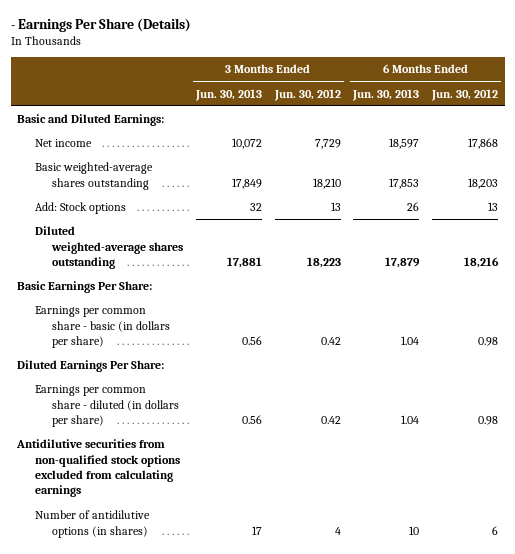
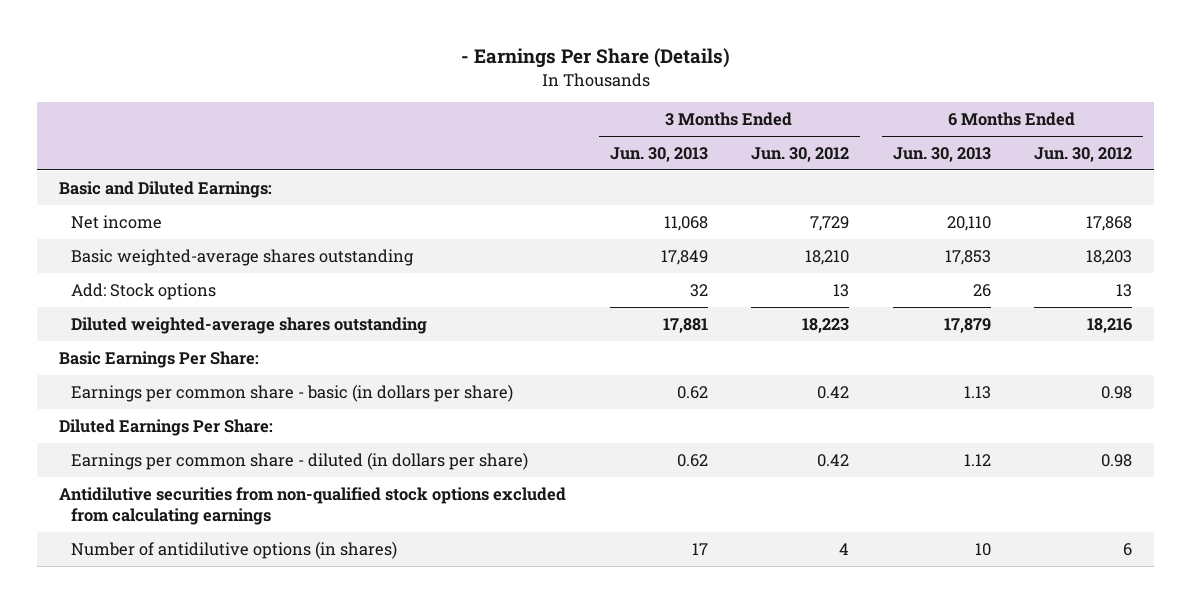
[231,138,262,150] 10,072 -> [663,215,708,231] 11,068
[389,138,420,150] 18,597 -> [946,215,991,231] 20,110
[241,336,262,346] 0.56 -> [676,385,708,399] 0.62
[401,336,420,346] 1.04 -> [963,385,991,399] 1.13
[241,415,262,425] 0.56 -> [676,453,708,467] 0.62
[401,415,420,425] 1.04 -> [963,453,991,466] 1.12

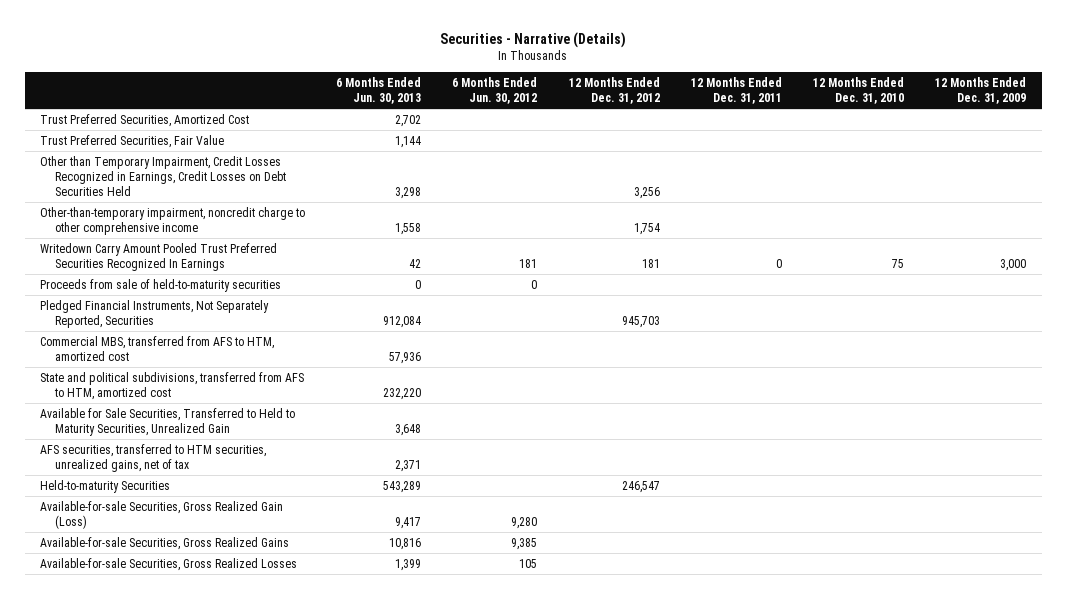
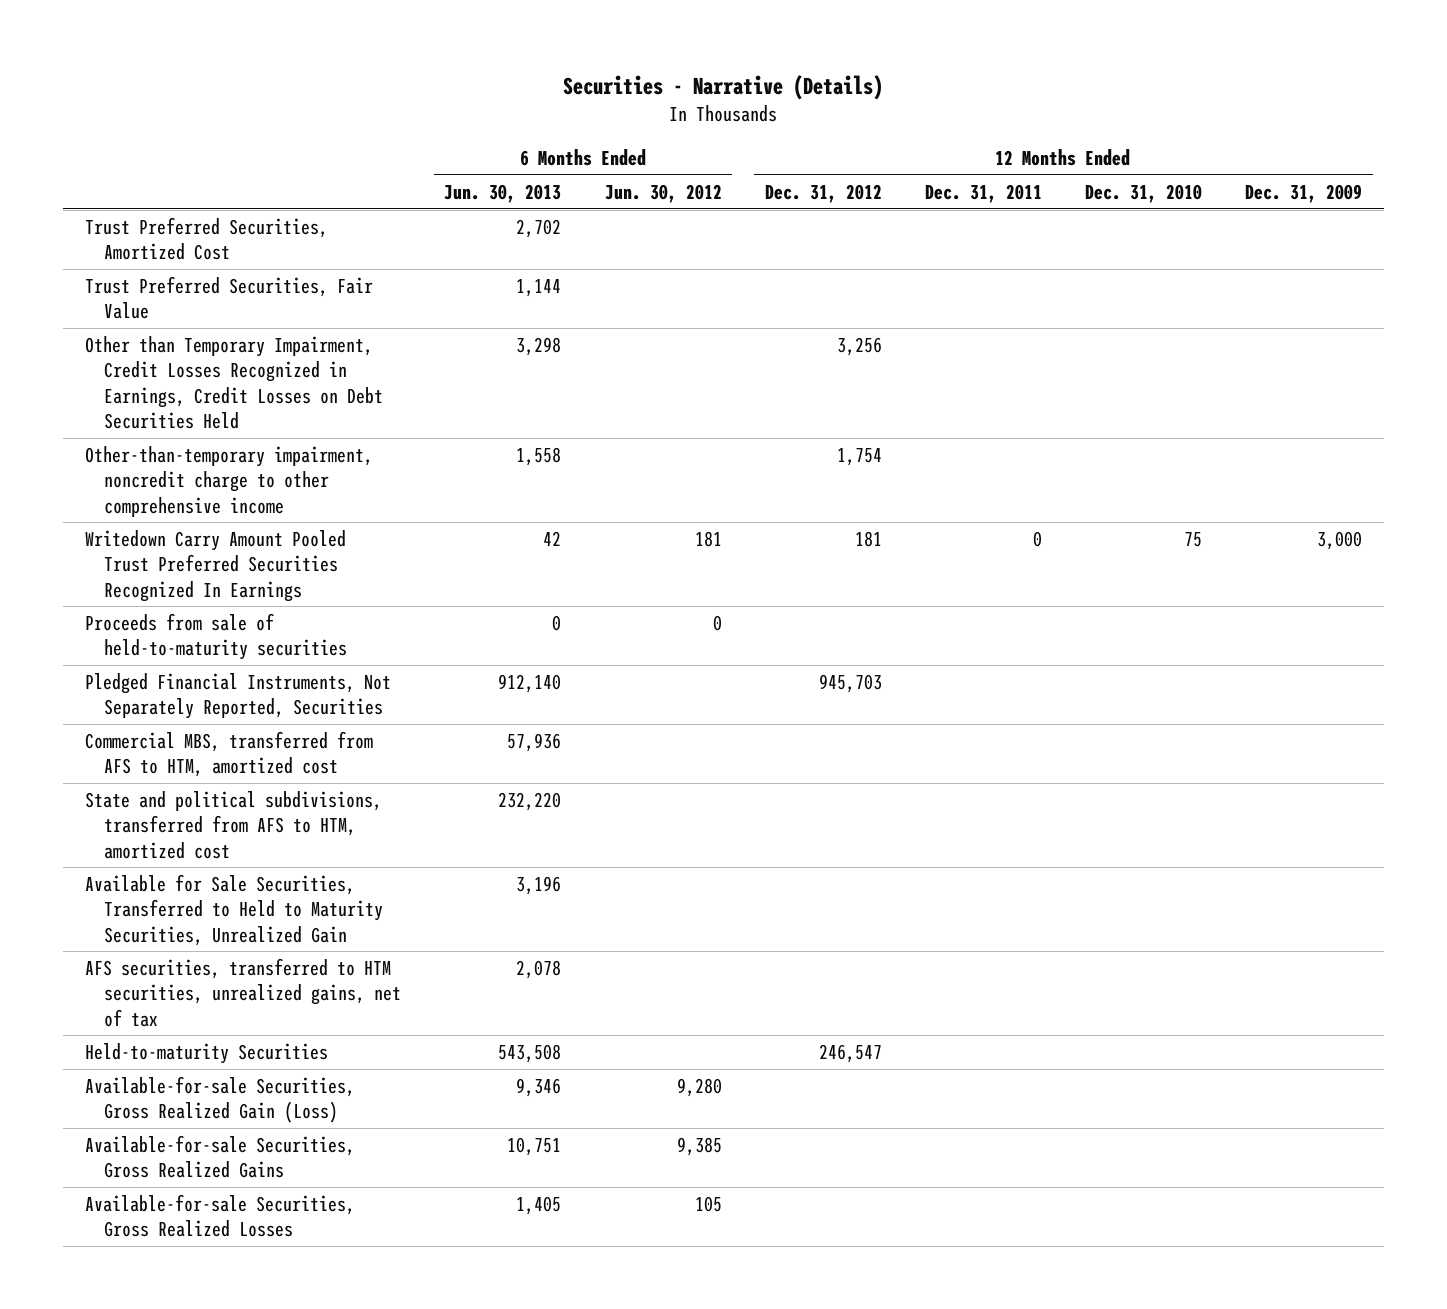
[383,315,422,328] 912,084 -> [498,673,562,693] 912,140
[395,423,422,436] 3,648 -> [516,875,562,895] 3,196
[395,459,422,472] 2,371 -> [516,959,562,979] 2,078
[383,481,422,494] 543,289 -> [498,1043,562,1063] 543,508
[395,516,422,529] 9,417 -> [516,1077,562,1097] 9,346
[389,538,422,551] 10,816 -> [507,1136,562,1156] 10,751
[395,559,422,572] 1,399 -> [516,1195,562,1215] 1,405

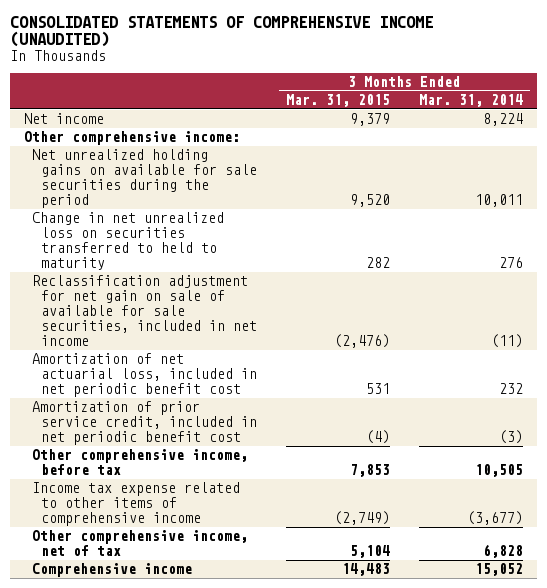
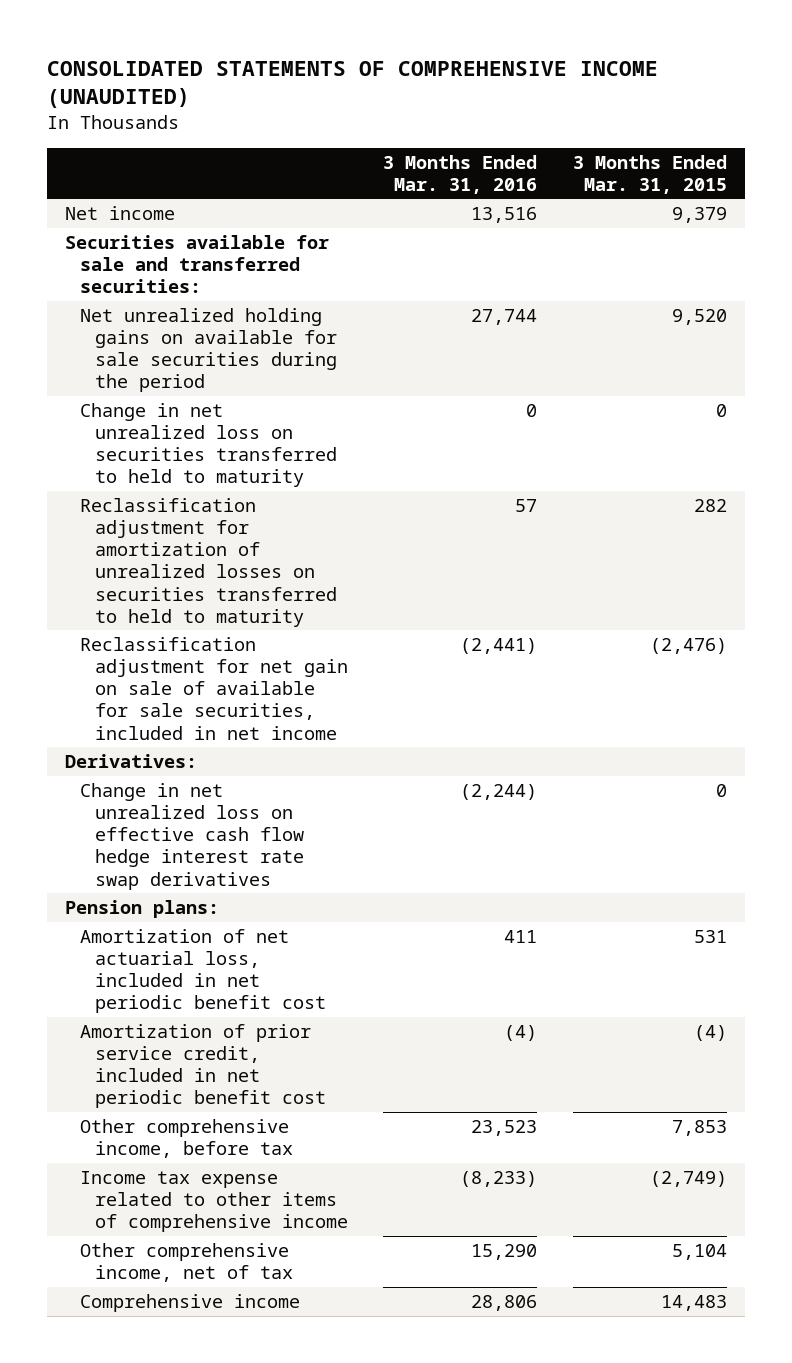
[418,93,523,107] Mar. 31, 2014 -> none
none -> [383,154,538,194] 3 Months Ended Mar. 31, 2016
[24,131,241,146] Other comprehensive income: -> none
none -> [65,234,330,294] Securities available for sale and transferred securities:
[365,257,390,269] 282 -> [716,403,728,417] 0
none -> [79,497,337,627] Reclassification adjustment for amortization of unrealized losses on securities transferred to held to maturity
none -> [65,753,198,768] Derivatives:
none -> [79,782,304,890] Change in net unrealized loss on effective cash flow hedge interest rate swap derivatives
none -> [65,899,220,918] Pension plans:

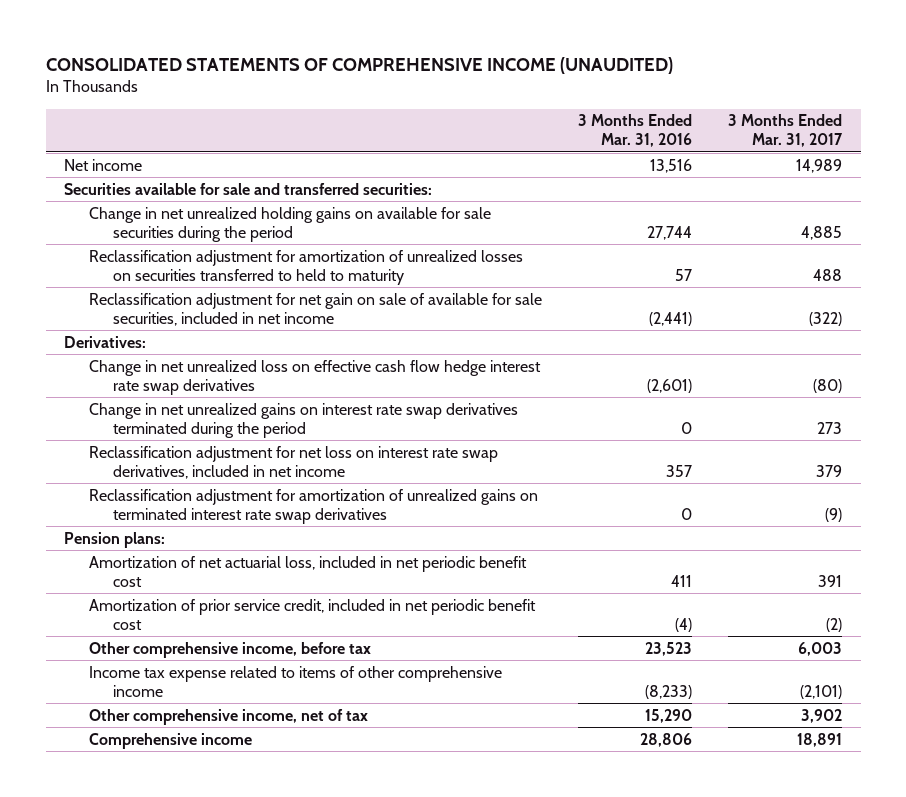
[573,154,728,194] 3 Months Ended Mar. 31, 2015 -> none
none -> [728,114,844,148] 3 Months Ended Mar. 31, 2017
[79,402,337,488] Change in net unrealized loss on securities transferred to held to maturity -> none
[79,307,337,393] Net unrealized holding gains on available for sale securities during the period -> [88,206,491,242] Change in net unrealized holding gains on available for sale securities during the period
[460,783,538,800] (2,244) -> [646,378,692,393] (2,601)
none -> [88,402,518,438] Change in net unrealized gains on interest rate swap derivatives terminated during the period
none -> [88,445,498,479] Reclassification adjustment for net loss on interest rate swap derivatives, included in net income
none -> [88,488,538,524] Reclassification adjustment for amortization of unrealized gains on terminated interest rate swap derivatives
[79,1170,348,1233] Income tax expense related to other items of comprehensive income -> [88,665,502,697] Income tax expense related to items of other comprehensive income

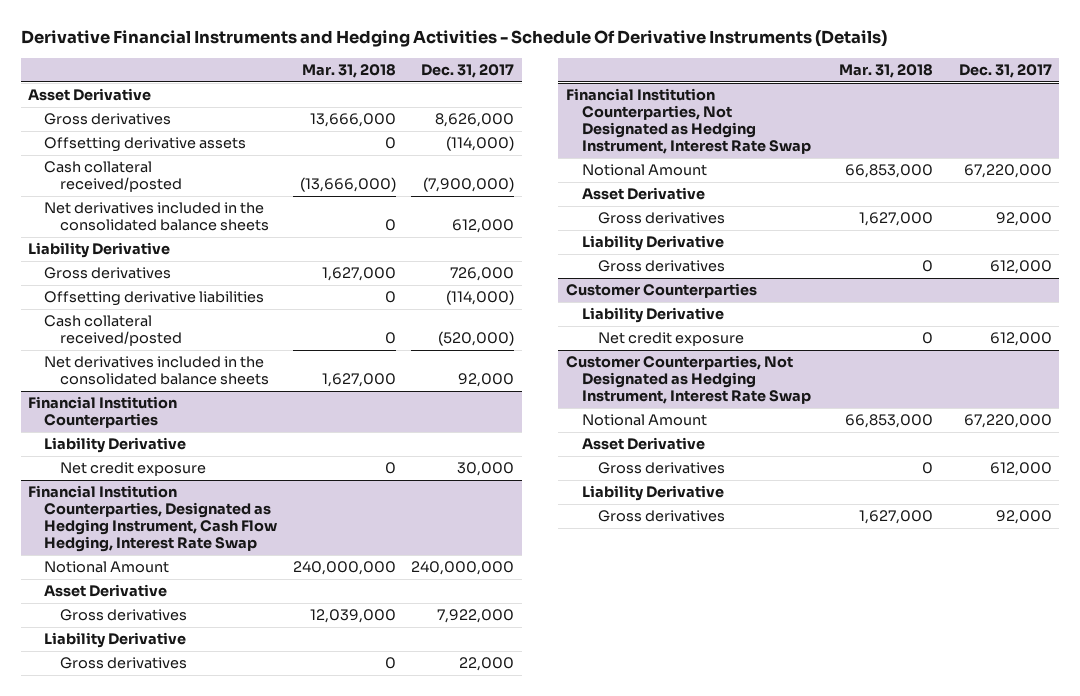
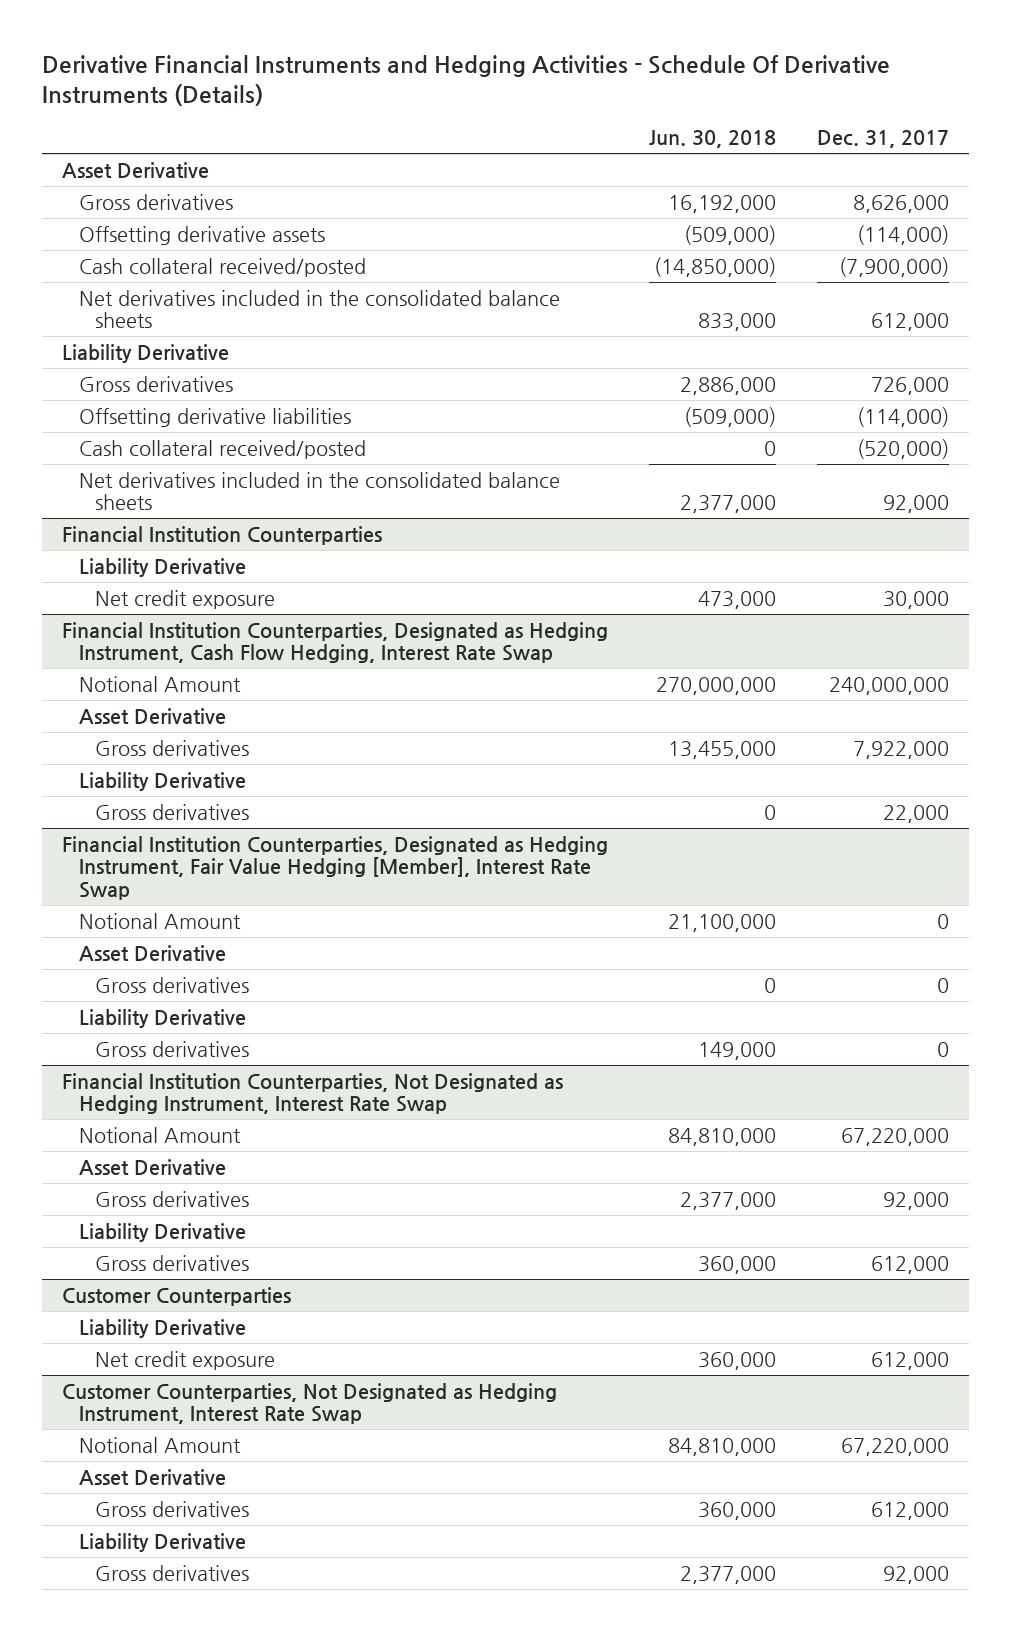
[301,63,396,78] Mar. 31, 2018 -> none
none -> [648,130,776,149] Jun. 30, 2018
none -> [62,835,609,901] Financial Institution Counterparties, Designated as Hedging Instrument, Fair Value Hedging [Member], Interest Rate Swap
none -> [78,912,241,929] Notional Amount
none -> [78,944,226,961] Asset Derivative
none -> [95,976,250,993] Gross derivatives
none -> [78,1008,246,1028] Liability Derivative
none -> [95,1040,250,1057] Gross derivatives

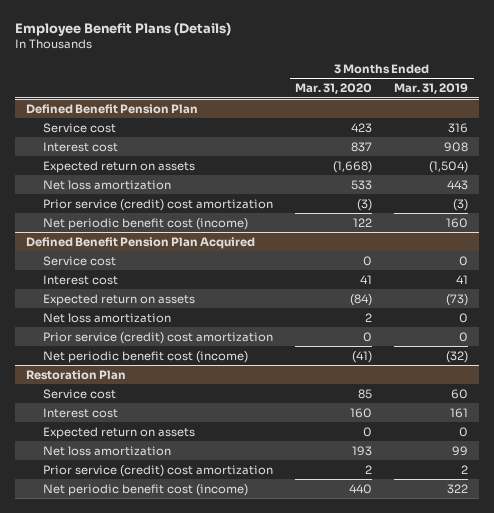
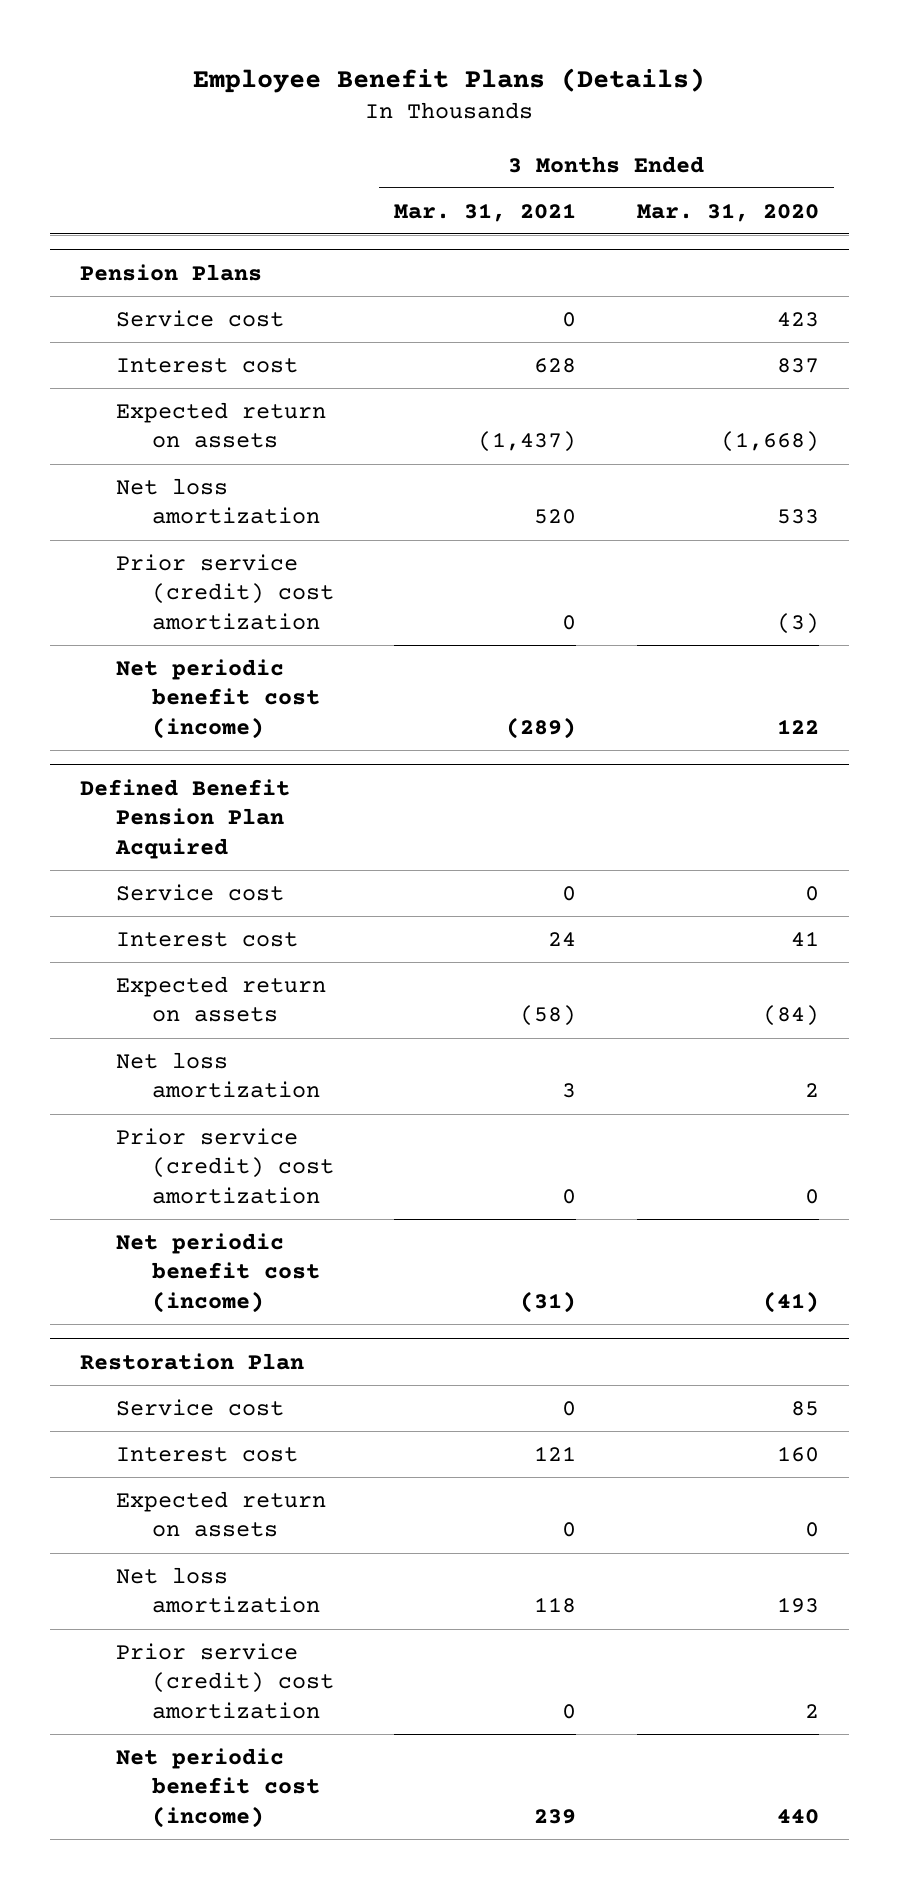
[394,83,469,95] Mar. 31, 2019 -> none
none -> [394,202,577,222] Mar. 31, 2021
[25,103,198,114] Defined Benefit Pension Plan -> [80,263,263,281] Pension Plans

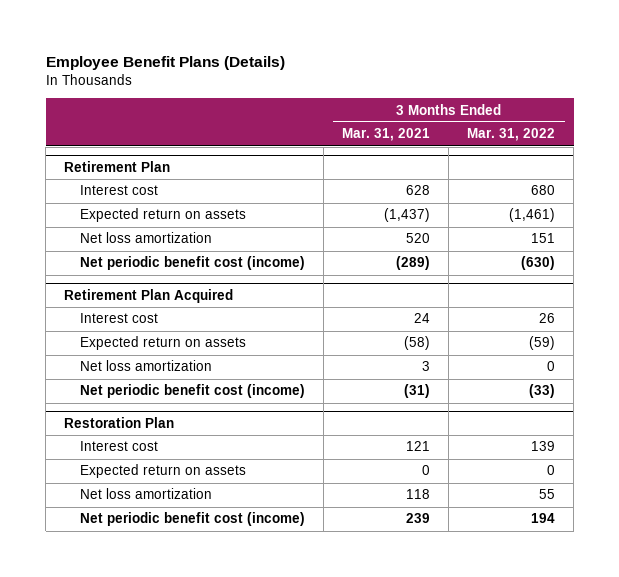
[636,202,819,222] Mar. 31, 2020 -> none
none -> [467,128,556,142] Mar. 31, 2022
[116,309,285,327] Service cost -> none
[80,263,263,281] Pension Plans -> [64,160,171,172] Retirement Plan
[116,553,334,630] Prior service (credit) cost amortization -> none
[116,883,285,901] Service cost -> none
[80,778,291,859] Defined Benefit Pension Plan Acquired -> [64,288,234,303] Retirement Plan Acquired
[116,1127,334,1204] Prior service (credit) cost amortization -> none
[116,1398,285,1416] Service cost -> none
[116,1642,334,1719] Prior service (credit) cost amortization -> none

